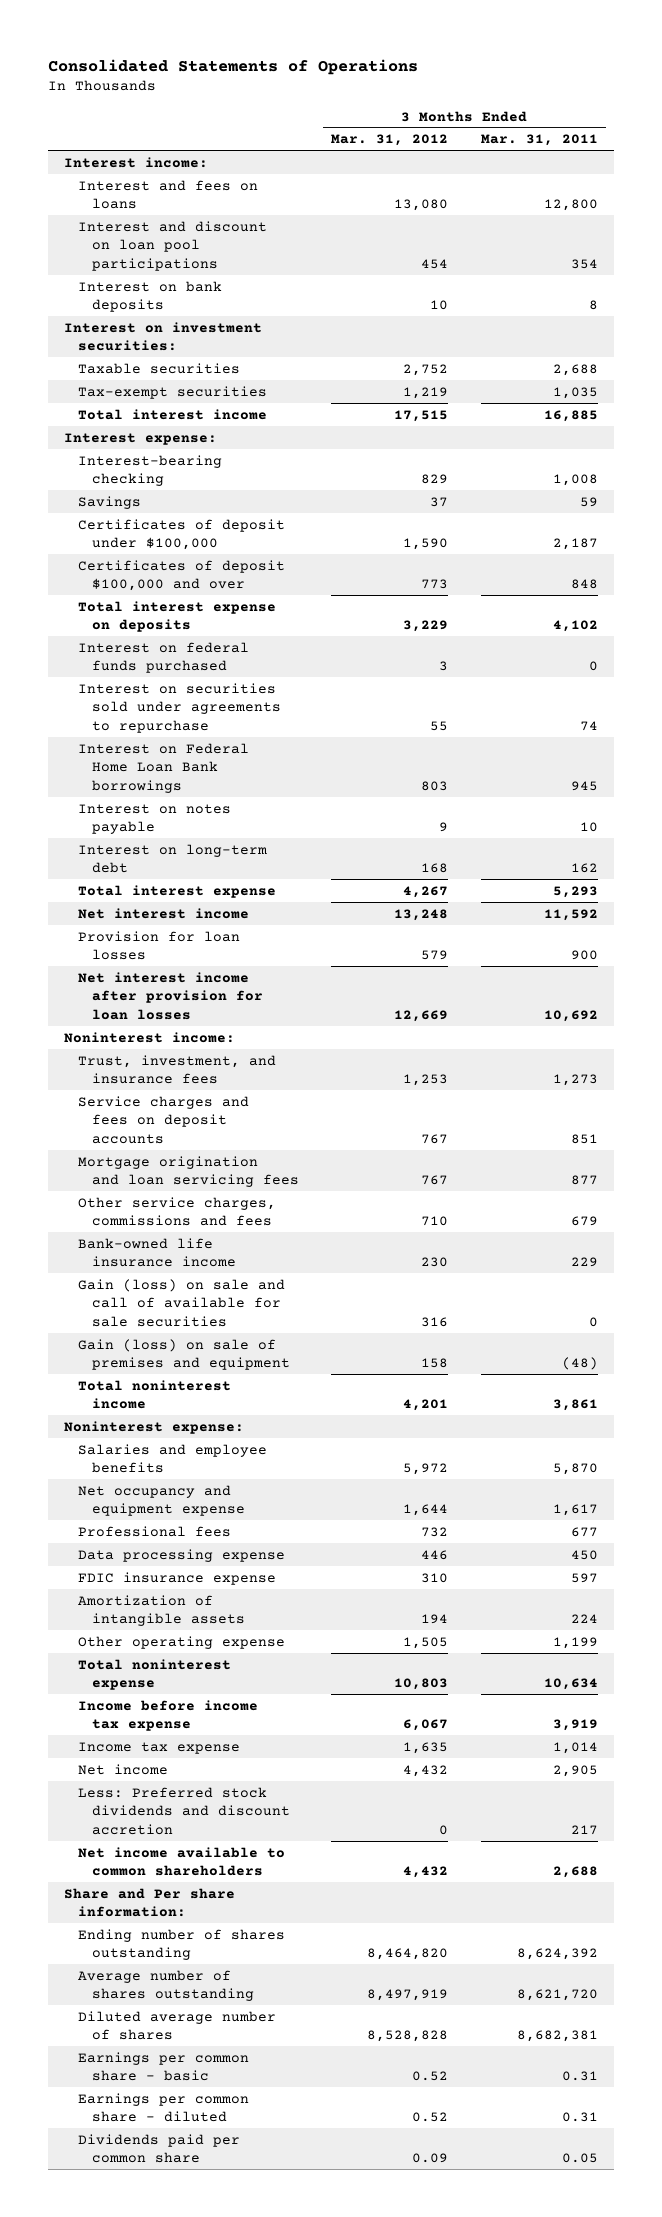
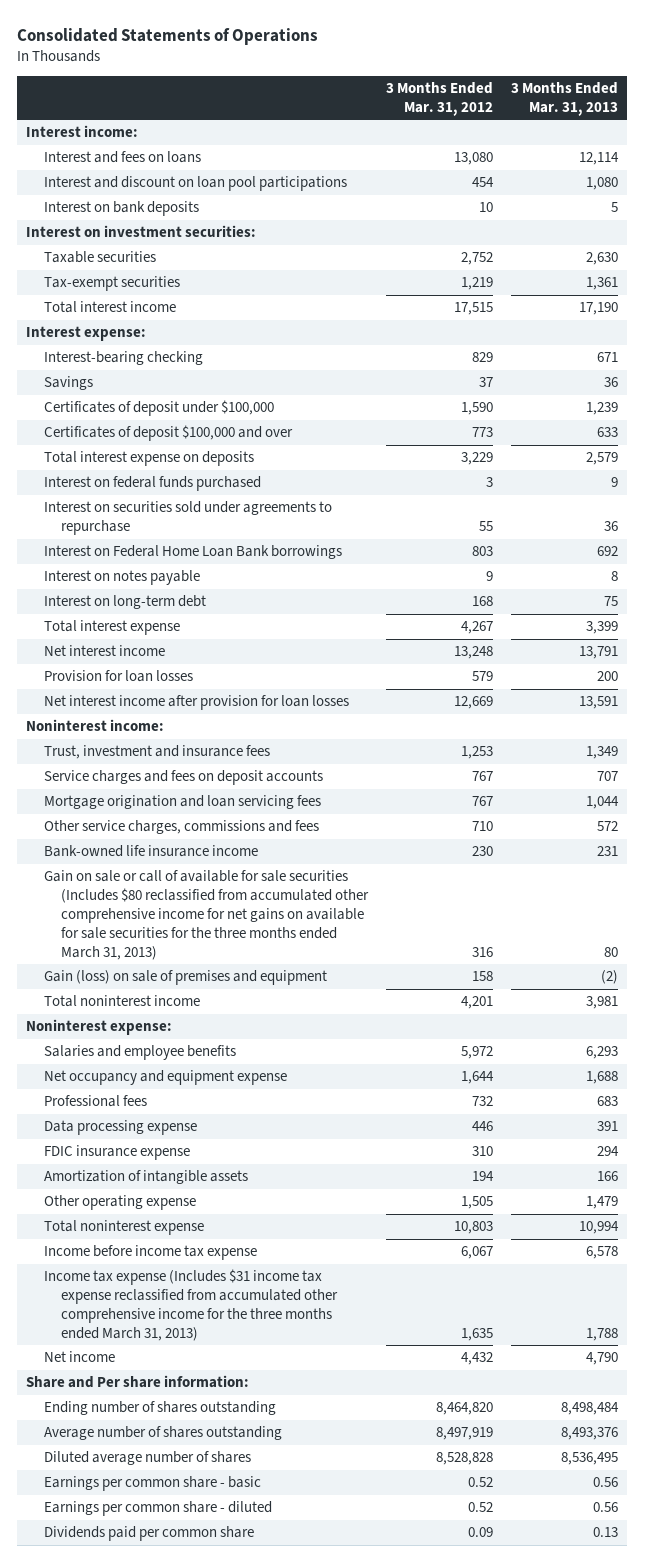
[480,134,598,147] Mar. 31, 2011 -> none
none -> [511,81,619,116] 3 Months Ended Mar. 31, 2013
[77,1054,276,1085] Trust, investment, and insurance fees -> [43,745,270,760] Trust, investment and insurance fees
[77,1278,285,1327] Gain (loss) on sale and call of available for sale securities -> [43,870,370,961] Gain on sale or call of available for sale securities (Includes $80 reclassified from accumulated other comprehensive income for net gains on available for sale securities for the three months ended March 31, 2013)
[77,1741,240,1754] Income tax expense -> [43,1269,339,1342] Income tax expense (Includes $31 income tax expense reclassified from accumulated other comprehensive income for the three months ended March 31, 2013)
[77,1786,290,1835] Less: Preferred stock dividends and discount accretion -> none
[77,1846,285,1877] Net income available to common shareholders -> none

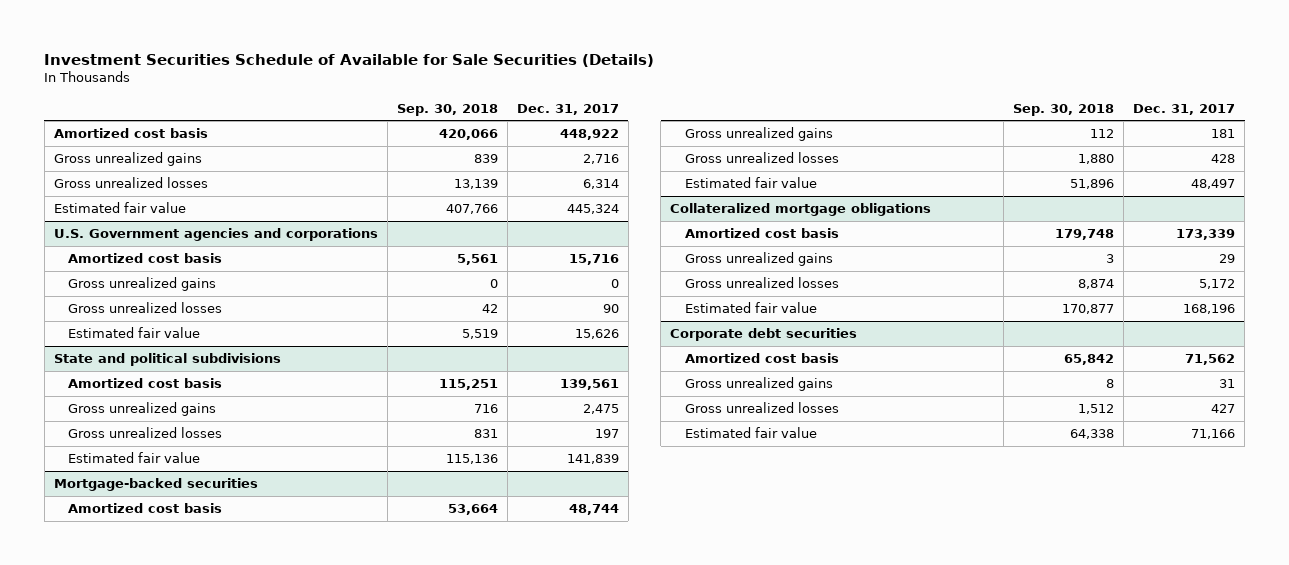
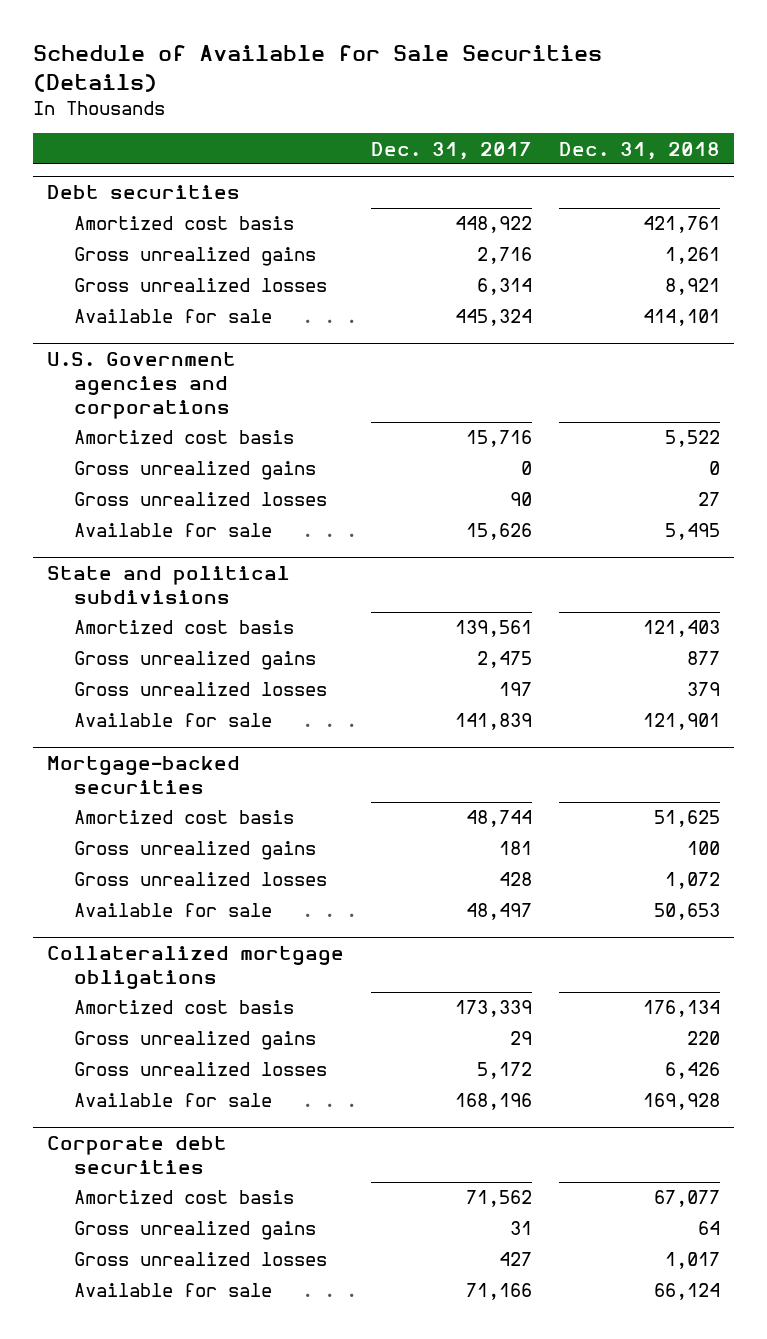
[44,53,655,67] Investment Securities Schedule of Available for Sale Securities (Details) -> [33,45,603,92] Schedule of Available for Sale Securities (Details)
[396,103,498,116] Sep. 30, 2018 -> none
none -> [559,141,721,160] Dec. 31, 2018
none -> [46,185,240,200] Debt securities
[53,202,186,214] Estimated fair value -> [74,309,273,324] Available for sale
[68,327,201,339] Estimated fair value -> [74,523,273,538] Available for sale
[68,452,201,464] Estimated fair value -> [74,713,273,728] Available for sale
[684,177,817,189] Estimated fair value -> [74,903,273,918] Available for sale
[684,302,817,314] Estimated fair value -> [74,1093,273,1108] Available for sale
[684,427,817,439] Estimated fair value -> [74,1283,273,1298] Available for sale

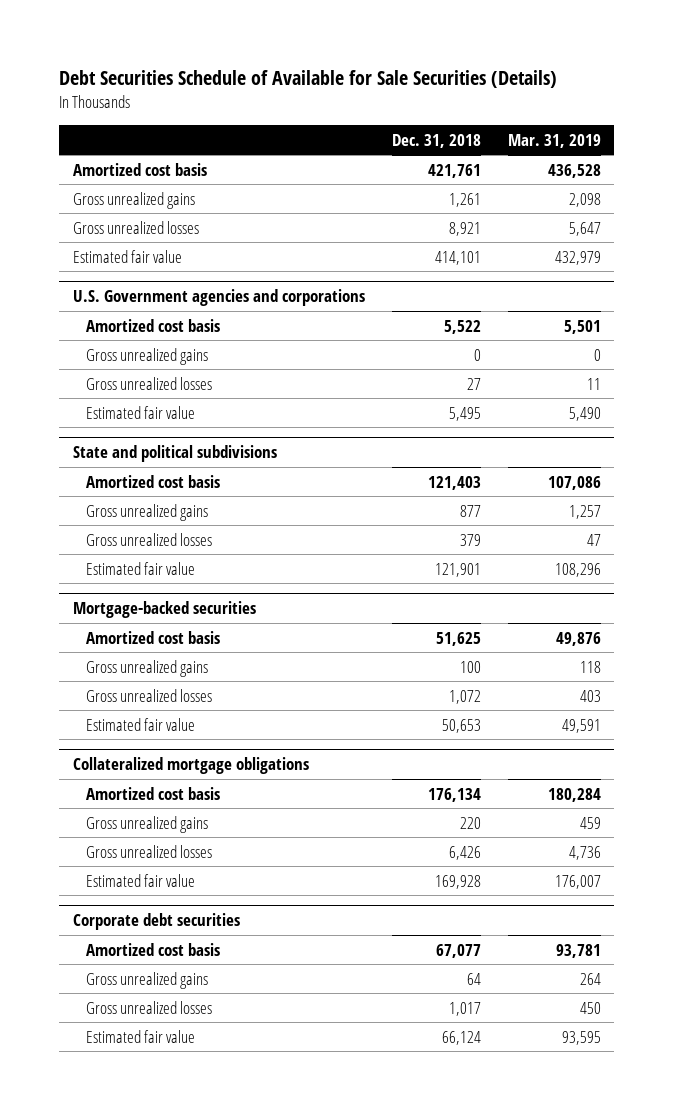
[33,45,603,92] Schedule of Available for Sale Securities (Details) -> [58,70,557,89] Debt Securities Schedule of Available for Sale Securities (Details)
[371,141,533,160] Dec. 31, 2017 -> none
none -> [507,133,601,148] Mar. 31, 2019
[46,185,240,200] Debt securities -> none
[74,309,273,324] Available for sale -> [72,249,182,263] Estimated fair value
[74,523,273,538] Available for sale -> [85,405,195,419] Estimated fair value
[74,713,273,728] Available for sale -> [85,561,195,575] Estimated fair value
[74,903,273,918] Available for sale -> [85,717,195,731] Estimated fair value
[74,1093,273,1108] Available for sale -> [85,873,195,887] Estimated fair value
[74,1283,273,1298] Available for sale -> [85,1029,195,1043] Estimated fair value

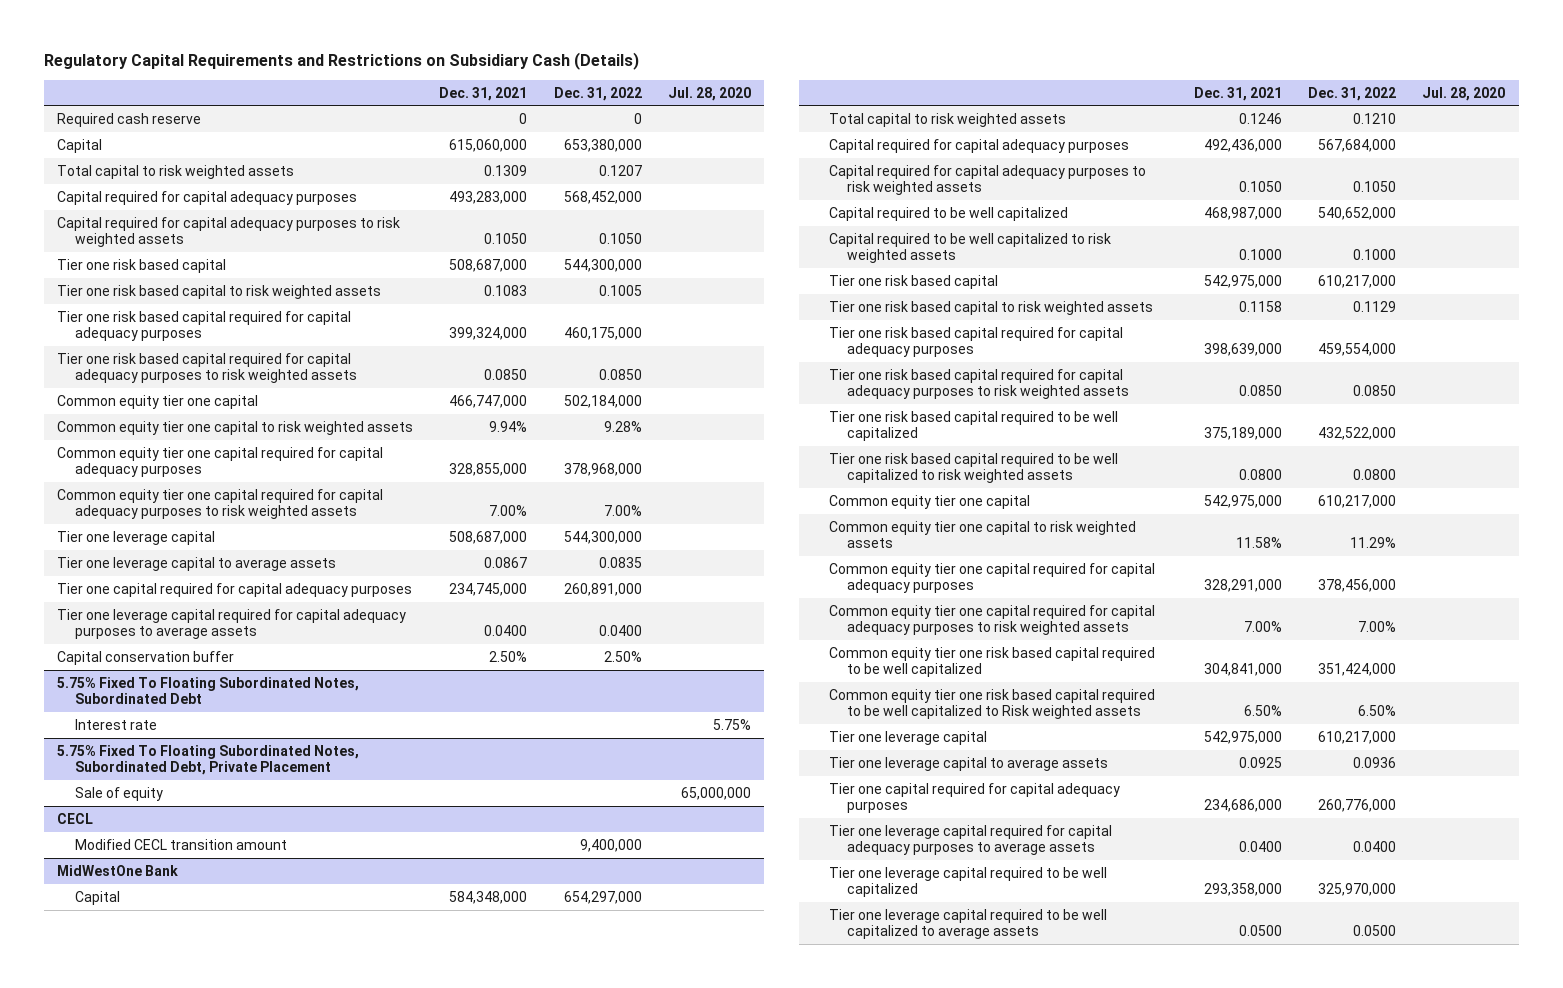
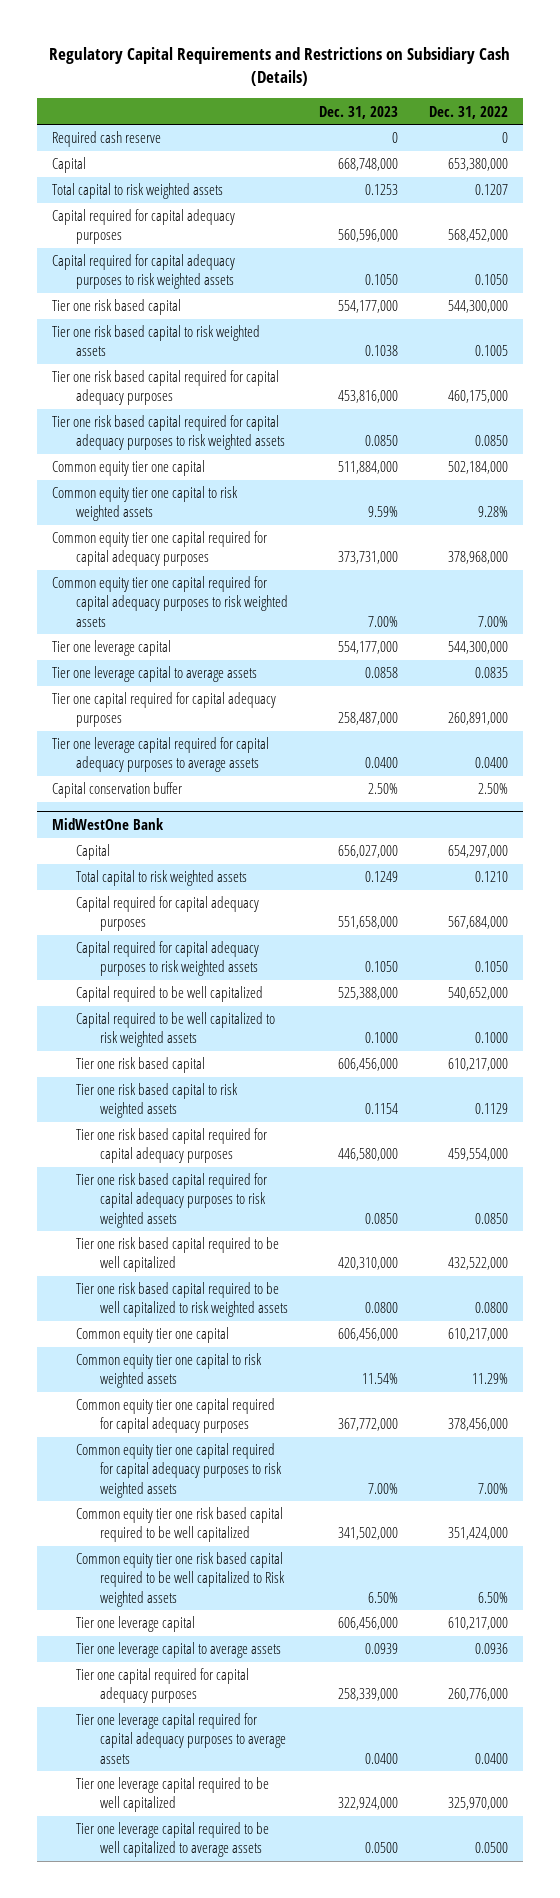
[439,86,528,101] Dec. 31, 2021 -> none
[667,86,751,101] Jul. 28, 2020 -> none
none -> [318,105,398,119] Dec. 31, 2023
[57,676,360,704] 5.75% Fixed To Floating Subordinated Notes, Subordinated Debt -> none
[74,718,157,730] Interest rate -> none
[57,744,360,775] 5.75% Fixed To Floating Subordinated Notes, Subordinated Debt, Private Placement -> none
[74,786,163,801] Sale of equity -> none
[57,812,94,824] CECL -> none
[74,838,287,850] Modified CECL transition amount -> none

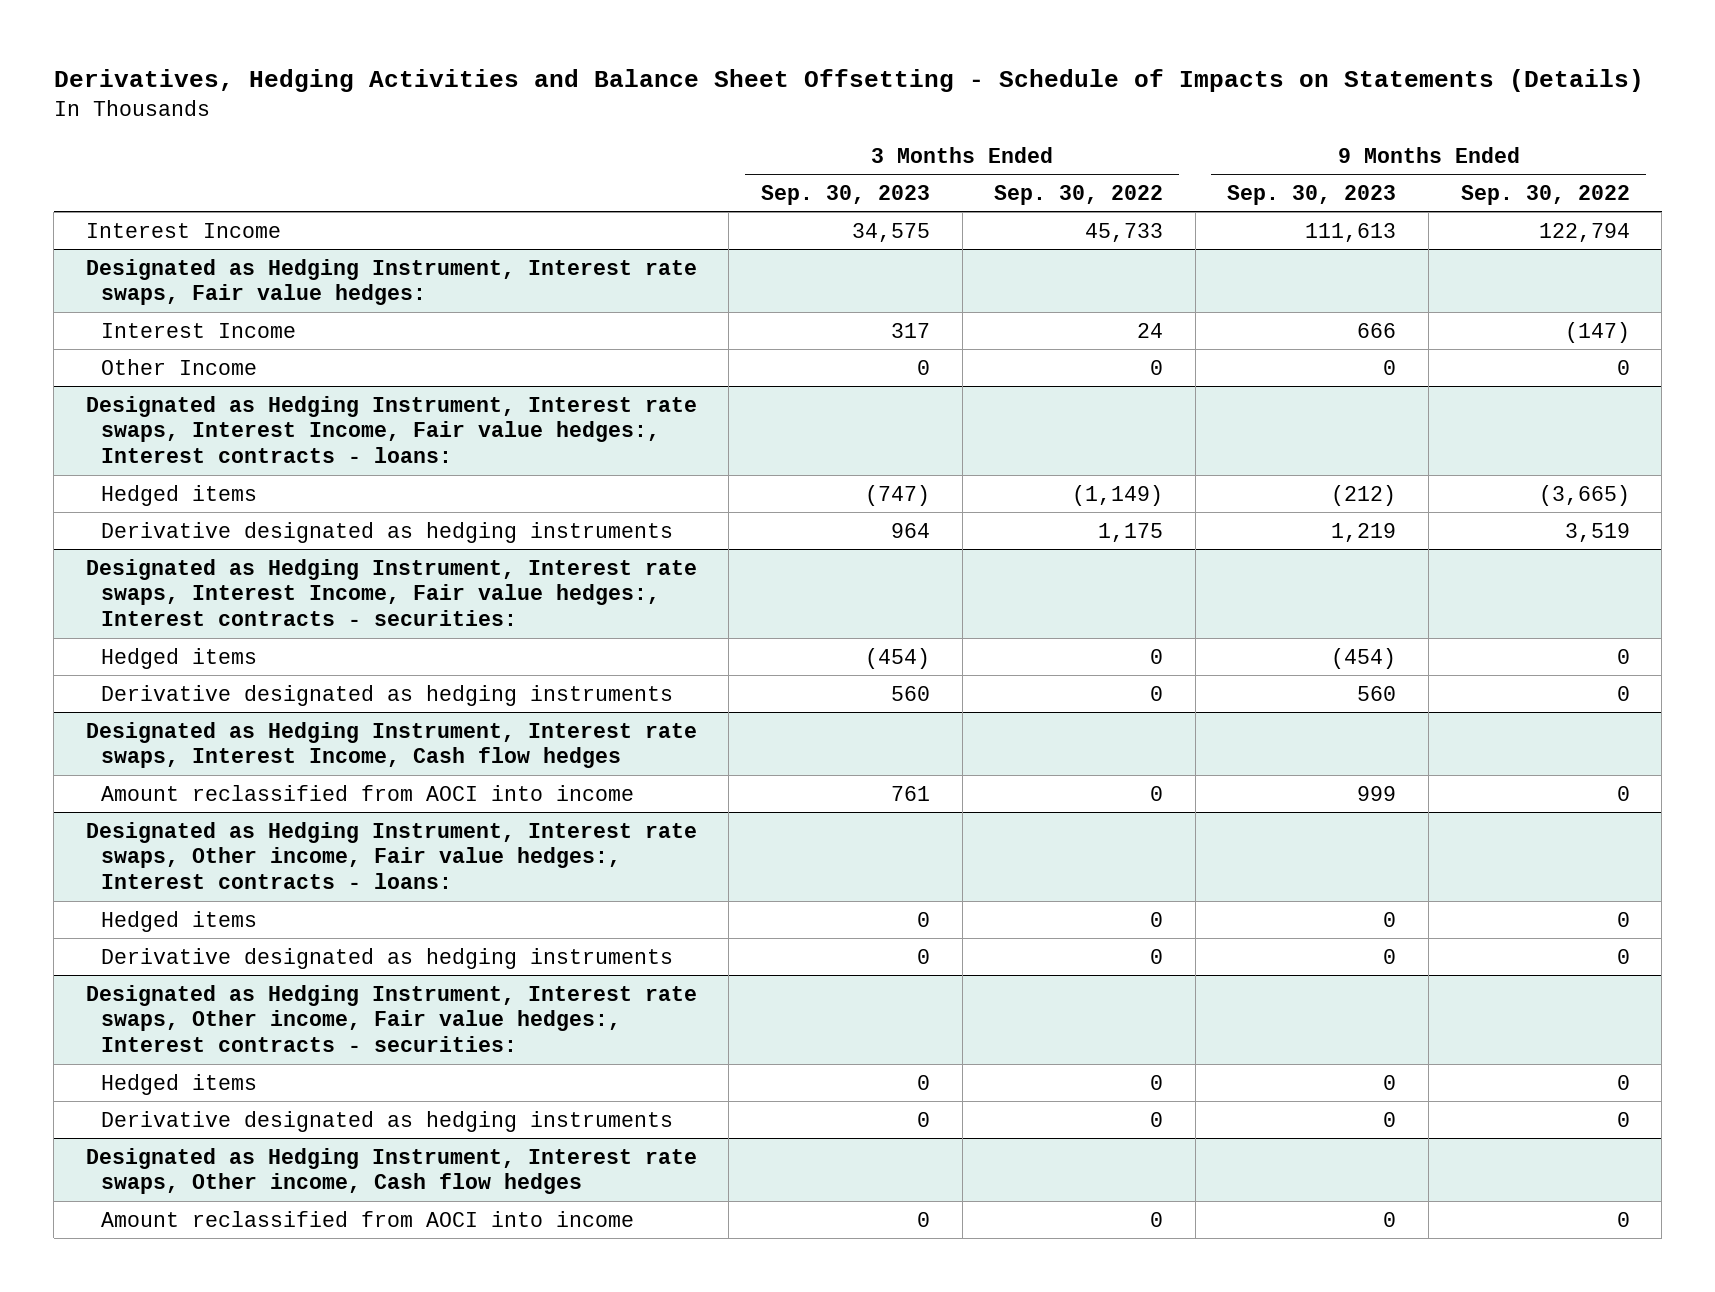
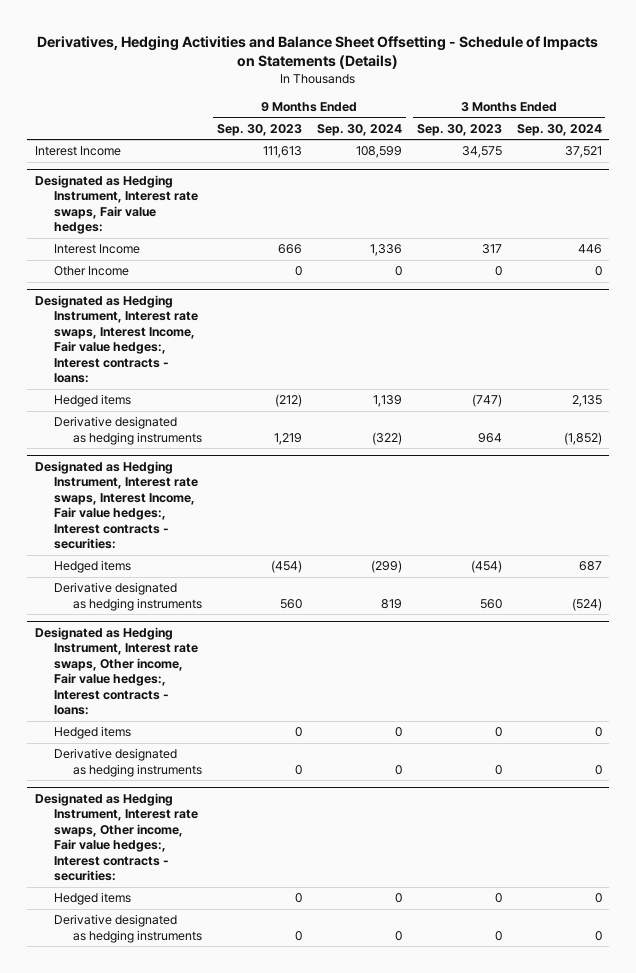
[994,184,1164,205] Sep. 30, 2022 -> none
[1460,184,1630,205] Sep. 30, 2022 -> none
none -> [316,123,402,136] Sep. 30, 2024
none -> [516,123,602,136] Sep. 30, 2024
[85,721,697,769] Designated as Hedging Instrument, Interest rate swaps, Interest Income, Cash flow hedges -> none
[101,784,635,801] Amount reclassified from AOCI into income -> none
[85,1147,697,1195] Designated as Hedging Instrument, Interest rate swaps, Other income, Cash flow hedges -> none
[101,1210,635,1227] Amount reclassified from AOCI into income -> none

